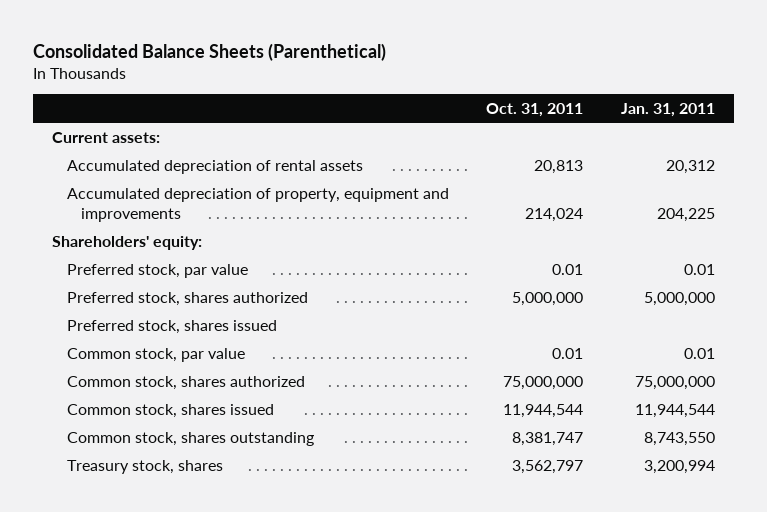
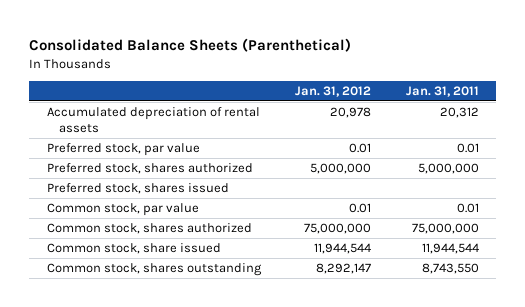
[486,102,584,117] Oct. 31, 2011 -> none
none -> [295,85,372,97] Jan. 31, 2012
[52,131,161,143] Current assets: -> none
[66,187,449,222] Accumulated depreciation of property, equipment and improvements -> none
[52,235,203,250] Shareholders' equity: -> none
[66,403,274,418] Common stock, shares issued -> [46,243,221,255] Common stock, share issued
[66,459,223,474] Treasury stock, shares -> none

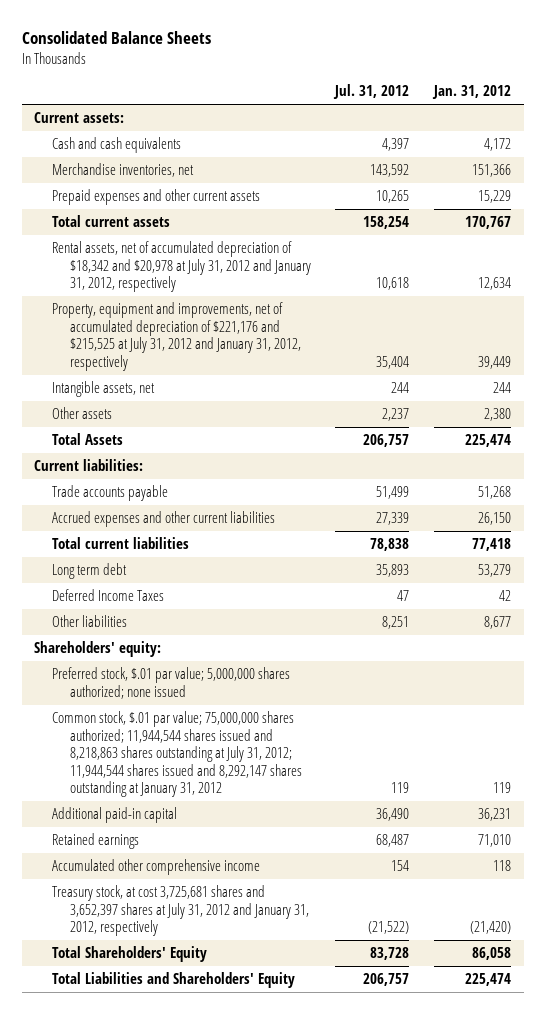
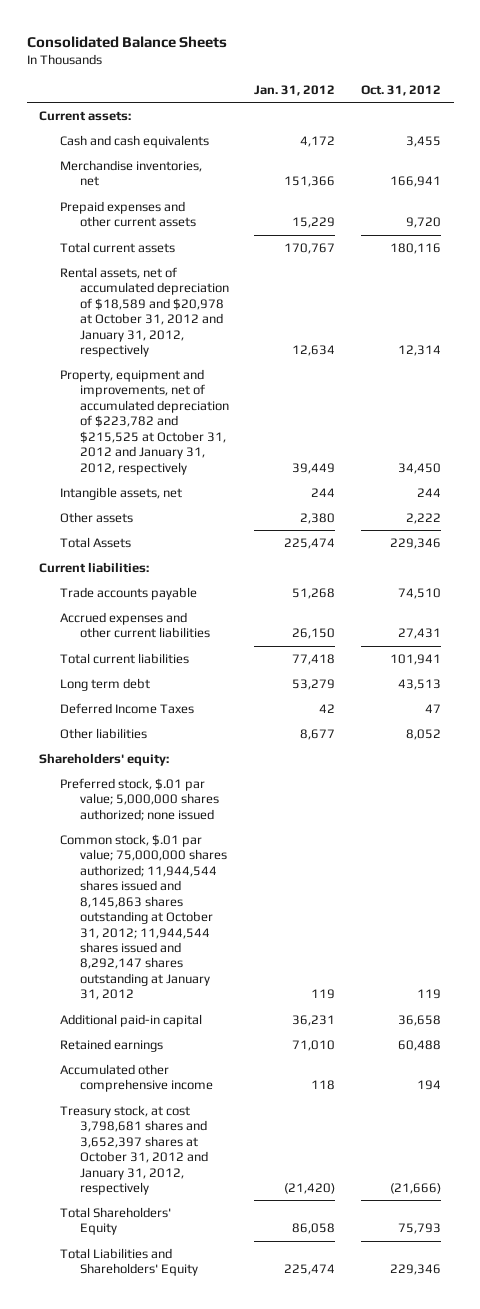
[333,84,410,100] Jul. 31, 2012 -> none
none -> [360,84,441,96] Oct. 31, 2012
[51,241,311,293] Rental assets, net of accumulated depreciation of $18,342 and $20,978 at July 31, 2012 and January 31, 2012, respectively -> [59,266,229,358] Rental assets, net of accumulated depreciation of $18,589 and $20,978 at October 31, 2012 and January 31, 2012, respectively
[51,302,301,371] Property, equipment and improvements, net of accumulated depreciation of $221,176 and $215,525 at July 31, 2012 and January 31, 2012, respectively -> [59,368,229,475] Property, equipment and improvements, net of accumulated depreciation of $223,782 and $215,525 at October 31, 2012 and January 31, 2012, respectively
[51,711,302,798] Common stock, $.01 par value; 75,000,000 shares authorized; 11,944,544 shares issued and 8,218,863 shares outstanding at July 31, 2012; 11,944,544 shares issued and 8,292,147 shares outstanding at January 31, 2012 -> [59,833,227,1001] Common stock, $.01 par value; 75,000,000 shares authorized; 11,944,544 shares issued and 8,145,863 shares outstanding at October 31, 2012; 11,944,544 shares issued and 8,292,147 shares outstanding at January 31, 2012
[51,885,309,937] Treasury stock, at cost 3,725,681 shares and 3,652,397 shares at July 31, 2012 and January 31, 2012, respectively -> [59,1104,208,1196] Treasury stock, at cost 3,798,681 shares and 3,652,397 shares at October 31, 2012 and January 31, 2012, respectively

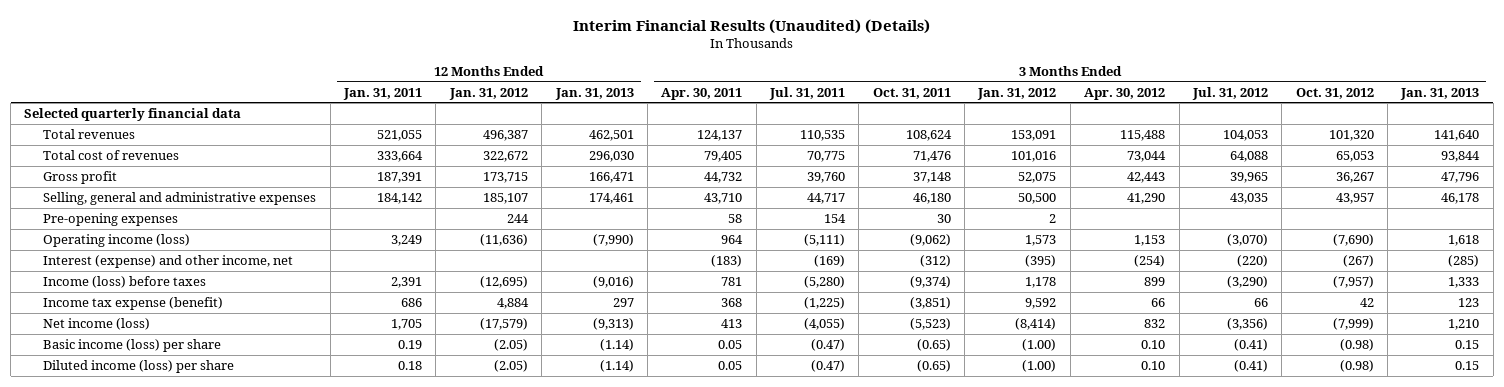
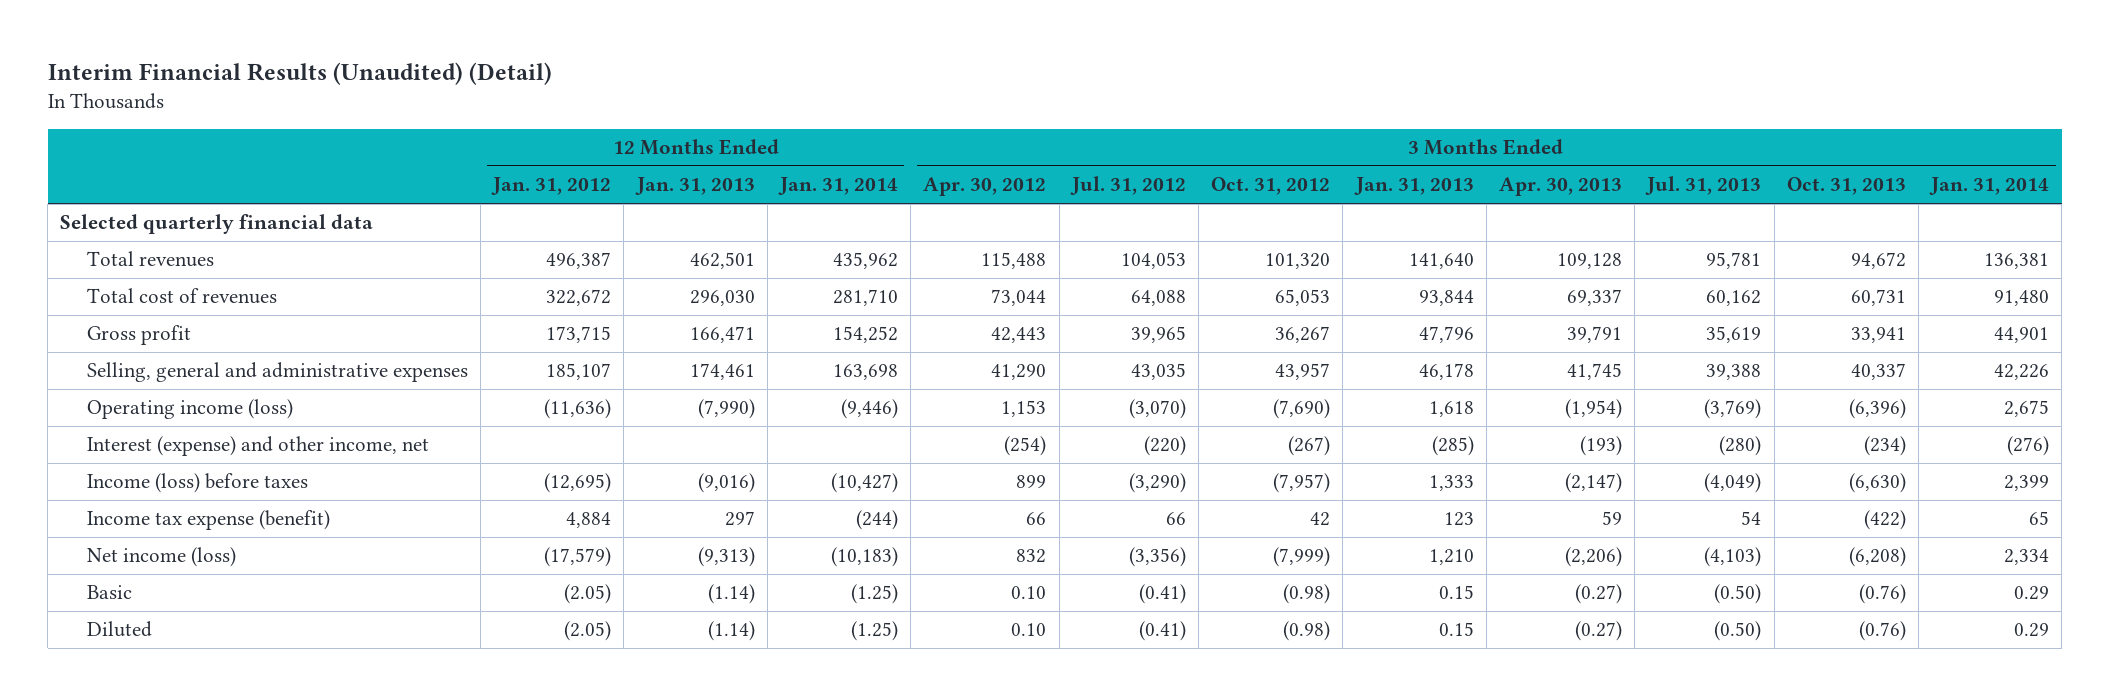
[572,18,930,34] Interim Financial Results (Unaudited) (Details) -> [47,61,552,85] Interim Financial Results (Unaudited) (Detail)
[343,87,423,100] Jan. 31, 2011 -> none
[661,87,743,100] Apr. 30, 2011 -> none
[769,86,846,100] Jul. 31, 2011 -> none
[872,87,951,99] Oct. 31, 2011 -> none
[977,87,1057,100] Jan. 31, 2012 -> none
none -> [777,177,898,196] Jan. 31, 2014
none -> [1499,177,1623,197] Apr. 30, 2013
none -> [1645,176,1762,196] Jul. 31, 2013
none -> [1786,177,1906,196] Oct. 31, 2013
none -> [1929,177,2050,196] Jan. 31, 2014
[43,212,179,226] Pre-opening expenses -> none
[43,338,222,352] Basic income (loss) per share -> [86,585,132,600] Basic
[43,359,235,373] Diluted income (loss) per share -> [86,621,152,638] Diluted

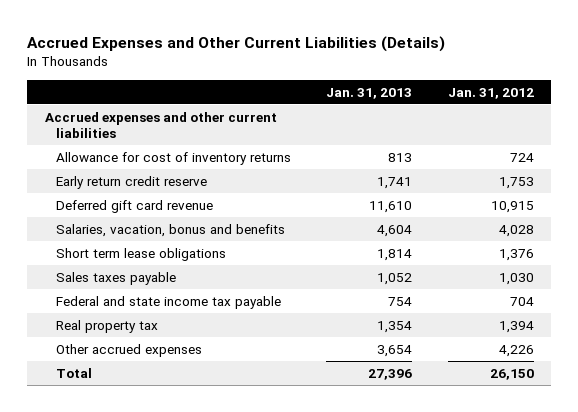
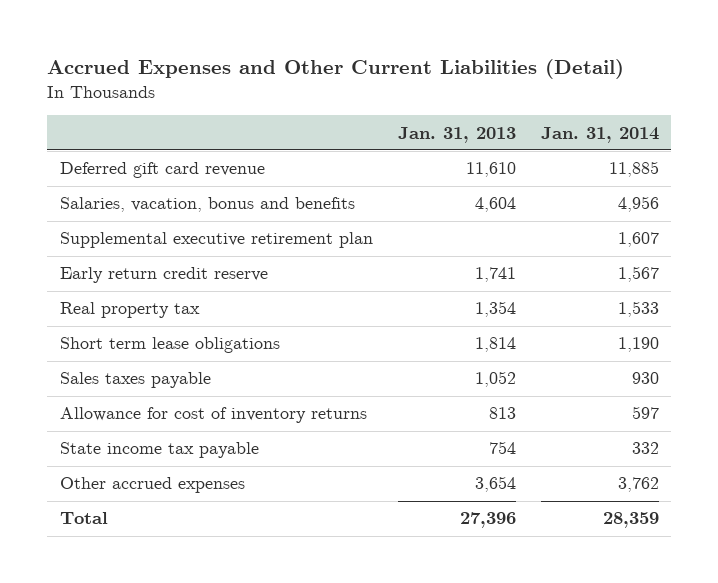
[27,36,446,53] Accrued Expenses and Other Current Liabilities (Details) -> [46,59,624,80] Accrued Expenses and Other Current Liabilities (Detail)
[447,87,534,99] Jan. 31, 2012 -> none
none -> [540,126,659,143] Jan. 31, 2014
[44,111,277,138] Accrued expenses and other current liabilities -> none
none -> [59,232,373,249] Supplemental executive retirement plan
[55,175,207,189] Early return credit reserve -> [59,267,268,284] Early return credit reserve
[55,319,158,333] Real property tax -> [59,302,200,319] Real property tax
[55,151,291,165] Allowance for cost of inventory returns -> [59,407,367,424] Allowance for cost of inventory returns
[55,295,281,309] Federal and state income tax payable -> [59,442,259,459] State income tax payable

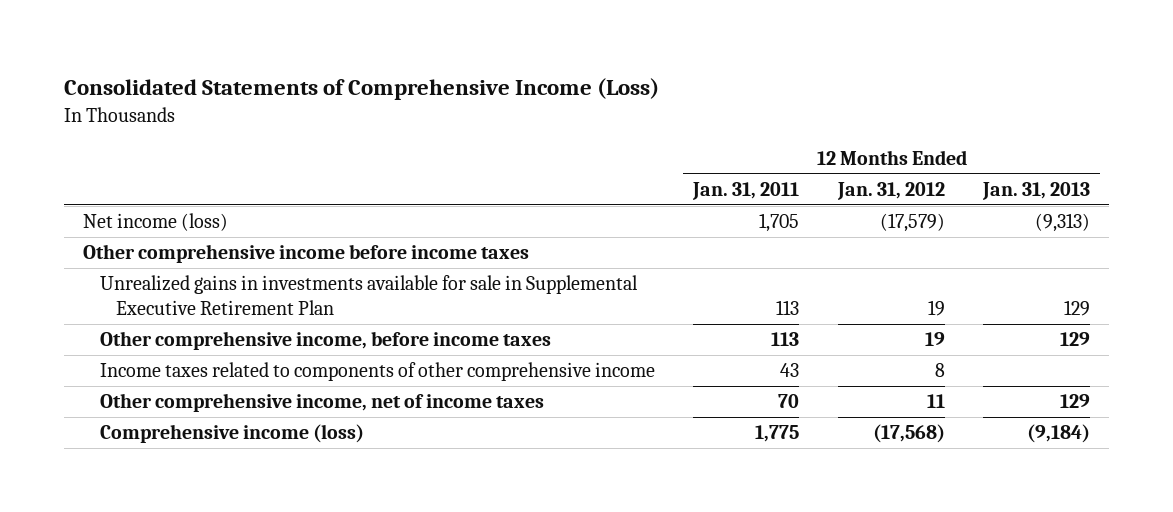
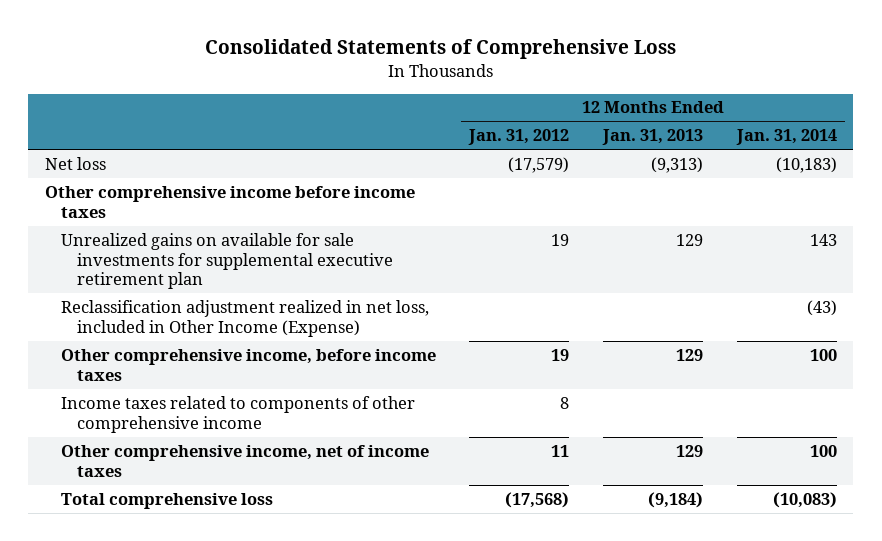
[63,78,659,101] Consolidated Statements of Comprehensive Income (Loss) -> [204,39,676,60] Consolidated Statements of Comprehensive Loss
[692,182,800,201] Jan. 31, 2011 -> none
none -> [735,129,837,146] Jan. 31, 2014
[83,213,229,232] Net income (loss) -> [45,156,107,170] Net loss
[99,275,638,315] Unrealized gains in investments available for sale in Supplemental Executive Retirement Plan -> [60,232,393,290] Unrealized gains on available for sale investments for supplemental executive retirement plan
none -> [60,299,429,337] Reclassification adjustment realized in net loss, included in Other Income (Expense)
[99,424,364,444] Comprehensive income (loss) -> [60,492,273,509] Total comprehensive loss

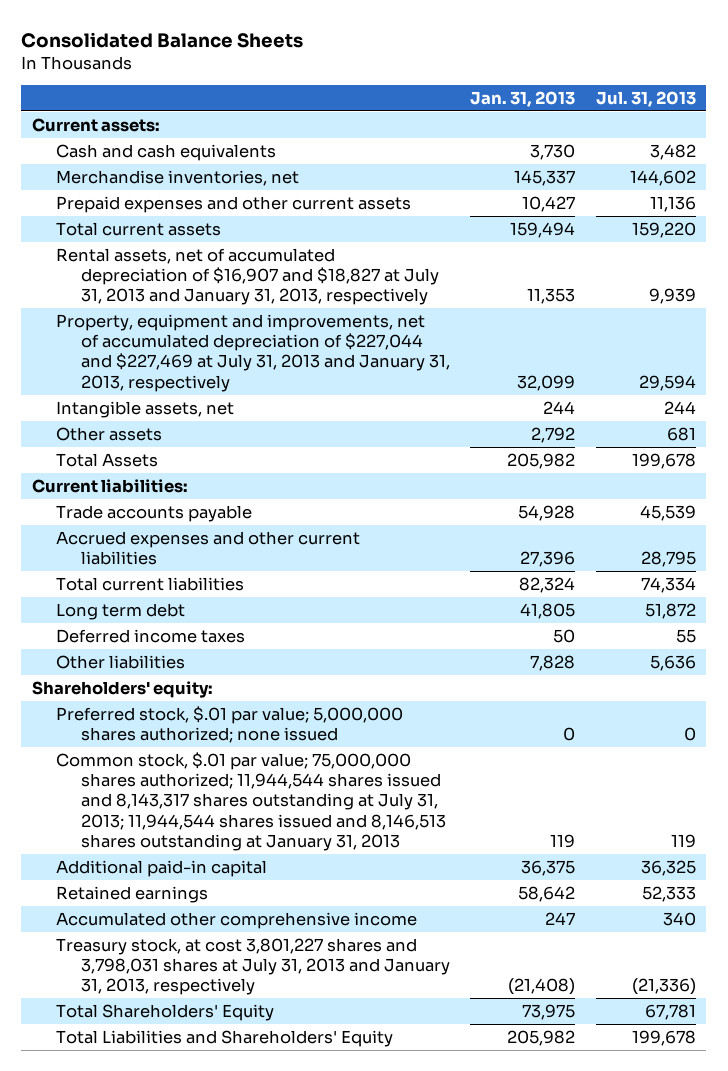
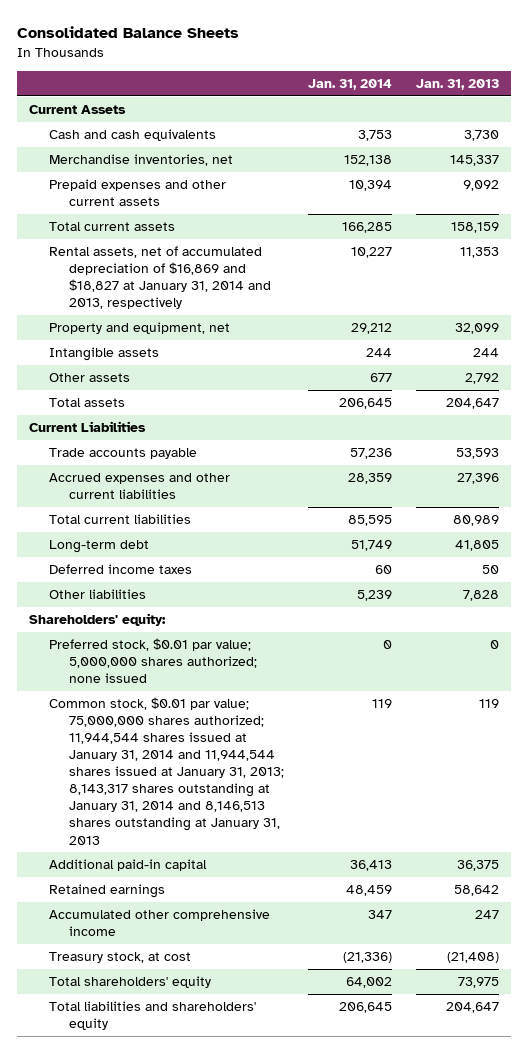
[595,90,696,107] Jul. 31, 2013 -> none
none -> [308,79,393,91] Jan. 31, 2014
[31,117,160,132] Current assets: -> [28,105,126,115] Current Assets
[522,195,576,212] 10,427 -> [462,180,499,192] 9,092
[510,221,576,238] 159,494 -> [450,222,499,234] 158,159
[56,247,439,306] Rental assets, net of accumulated depreciation of $16,907 and $18,827 at July 31, 2013 and January 31, 2013, respectively -> [48,246,272,310] Rental assets, net of accumulated depreciation of $16,869 and $18,827 at January 31, 2014 and 2013, respectively
[56,313,450,392] Property, equipment and improvements, net of accumulated depreciation of $227,044 and $227,469 at July 31, 2013 and January 31, 2013, respectively -> [48,322,230,335] Property and equipment, net
[56,400,235,418] Intangible assets, net -> [48,347,159,362] Intangible assets
[56,452,159,467] Total Assets -> [48,398,125,408] Total assets
[507,452,576,469] 205,982 -> [445,398,499,410] 204,647
[31,478,188,493] Current liabilities: -> [28,421,146,433] Current Liabilities
[518,504,576,521] 54,928 -> [455,448,499,460] 53,593
[519,576,576,593] 82,324 -> [452,515,499,527] 80,989
[56,602,186,620] Long term debt -> [48,540,149,554] Long-term debt
[56,705,404,744] Preferred stock, $.01 par value; 5,000,000 shares authorized; none issued -> [48,638,258,684] Preferred stock, $0.01 par value; 5,000,000 shares authorized; none issued
[56,751,446,851] Common stock, $.01 par value; 75,000,000 shares authorized; 11,944,544 shares issued and 8,143,317 shares outstanding at July 31, 2013; 11,944,544 shares issued and 8,146,513 shares outstanding at January 31, 2013 -> [48,697,285,845] Common stock, $0.01 par value; 75,000,000 shares authorized; 11,944,544 shares issued at January 31, 2014 and 11,944,544 shares issued at January 31, 2013; 8,143,317 shares outstanding at January 31, 2014 and 8,146,513 shares outstanding at January 31, 2013
[56,937,450,996] Treasury stock, at cost 3,801,227 shares and 3,798,031 shares at July 31, 2013 and January 31, 2013, respectively -> [48,952,191,964] Treasury stock, at cost
[56,1003,275,1021] Total Shareholders' Equity -> [48,976,211,989] Total shareholders' equity
[56,1029,394,1047] Total Liabilities and Shareholders' Equity -> [48,1001,256,1031] Total liabilities and shareholders' equity
[507,1029,576,1046] 205,982 -> [445,1002,499,1014] 204,647

